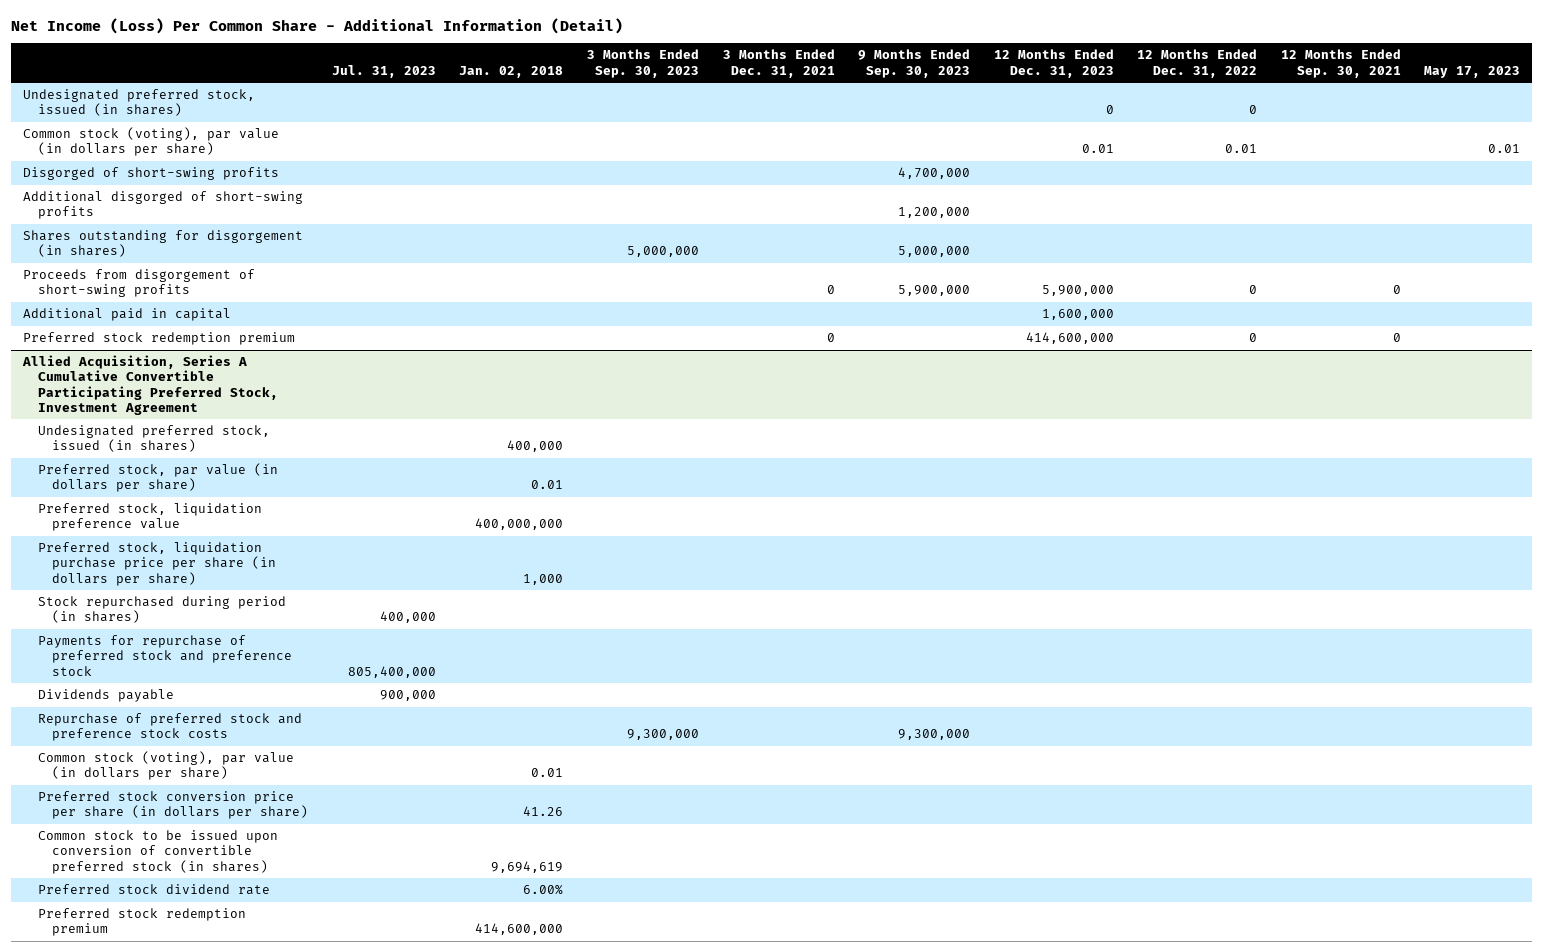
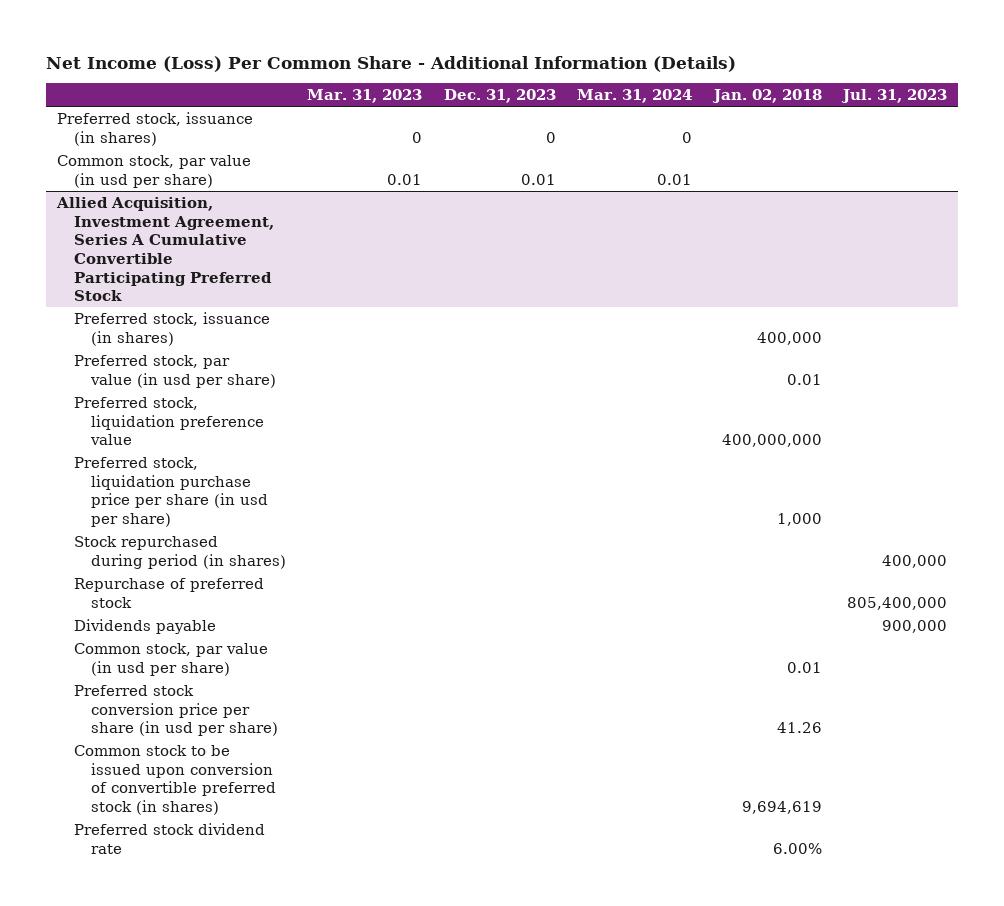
[11,17,624,34] Net Income (Loss) Per Common Share - Additional Information (Detail) -> [46,55,737,72] Net Income (Loss) Per Common Share - Additional Information (Details)
[586,49,699,78] 3 Months Ended Sep. 30, 2023 -> none
[722,49,835,78] 3 Months Ended Dec. 31, 2021 -> none
[858,49,971,78] 9 Months Ended Sep. 30, 2023 -> none
[993,49,1114,78] 12 Months Ended Dec. 31, 2023 -> none
[1137,49,1258,78] 12 Months Ended Dec. 31, 2022 -> none
[1280,49,1401,78] 12 Months Ended Sep. 30, 2021 -> none
[1424,65,1521,78] May 17, 2023 -> none
none -> [307,89,423,104] Mar. 31, 2023
none -> [443,89,556,104] Dec. 31, 2023
none -> [577,89,693,104] Mar. 31, 2024
[22,167,279,181] Disgorged of short-swing profits -> none
[22,191,303,220] Additional disgorged of short-swing profits -> none
[22,230,303,258] Shares outstanding for disgorgement (in shares) -> none
[22,269,255,298] Proceeds from disgorgement of short-swing profits -> none
[22,308,231,322] Additional paid in capital -> none
[22,332,295,346] Preferred stock redemption premium -> none
[22,89,255,117] Undesignated preferred stock, issued (in shares) -> [56,111,253,146] Preferred stock, issuance (in shares)
[22,127,279,157] Common stock (voting), par value (in dollars per share) -> [56,154,251,188] Common stock, par value (in usd per share)
[21,355,278,415] Allied Acquisition, Series A Cumulative Convertible Participating Preferred Stock, Investment Agreement -> [55,196,274,302] Allied Acquisition, Investment Agreement, Series A Cumulative Convertible Participating Preferred Stock
[37,425,270,453] Undesignated preferred stock, issued (in shares) -> [73,311,270,346] Preferred stock, issuance (in shares)
[37,463,278,493] Preferred stock, par value (in dollars per share) -> [73,354,276,388] Preferred stock, par value (in usd per share)
[37,542,277,586] Preferred stock, liquidation purchase price per share (in dollars per share) -> [73,456,268,527] Preferred stock, liquidation purchase price per share (in usd per share)
[37,635,293,676] Payments for repurchase of preferred stock and preference stock -> [73,577,264,608] Repurchase of preferred stock
[37,713,302,742] Repurchase of preferred stock and preference stock costs -> none
[37,751,294,781] Common stock (voting), par value (in dollars per share) -> [73,642,268,676] Common stock, par value (in usd per share)
[37,791,309,820] Preferred stock conversion price per share (in dollars per share) -> [73,684,278,737] Preferred stock conversion price per share (in usd per share)
[37,908,246,937] Preferred stock redemption premium -> none

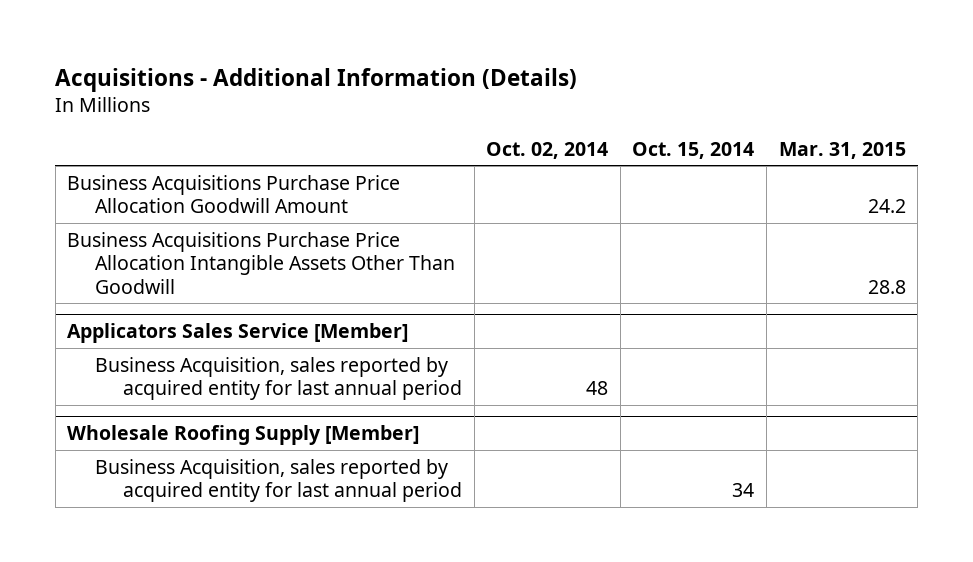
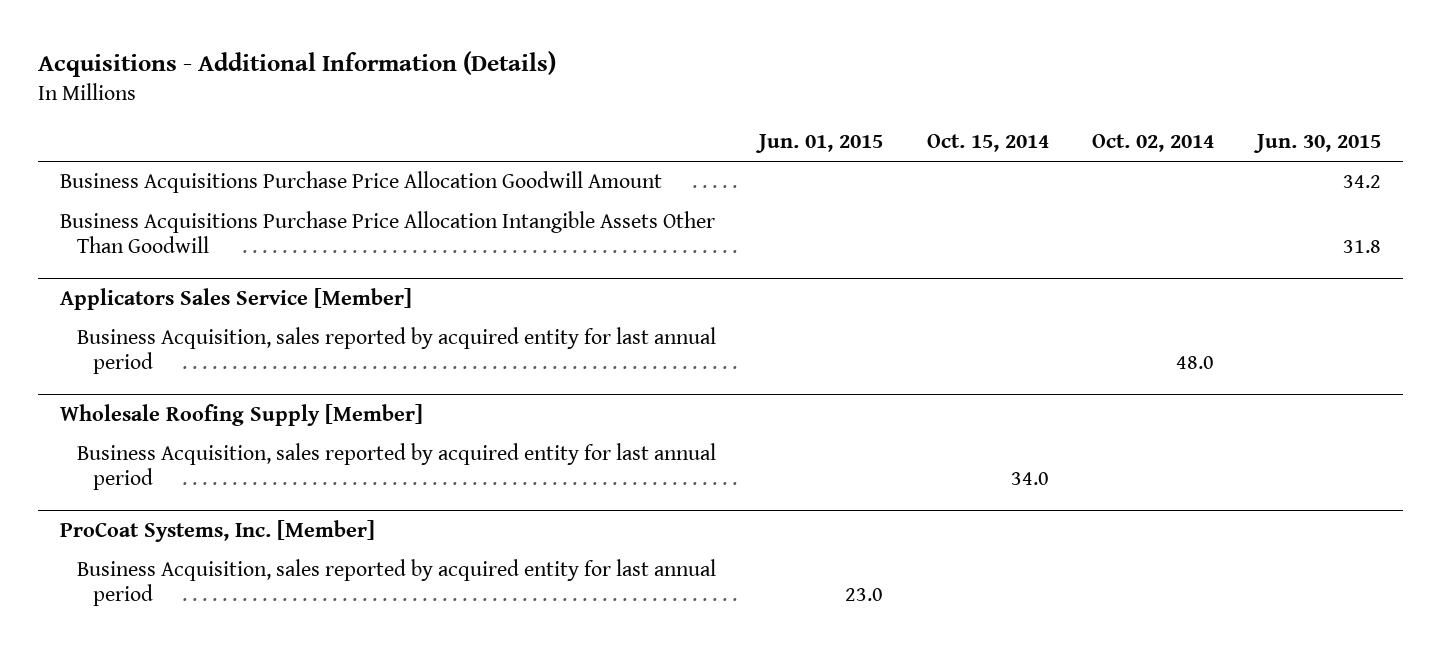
[778,141,906,159] Mar. 31, 2015 -> none
none -> [755,134,884,154] Jun. 01, 2015
none -> [1253,134,1382,154] Jun. 30, 2015
[586,381,609,396] 48 -> [1176,356,1215,370] 48.0
[732,483,755,498] 34 -> [1010,472,1049,486] 34.0
none -> [60,519,376,542] ProCoat Systems, Inc. [Member]
none -> [76,559,716,607] Business Acquisition, sales reported by acquired entity for last annual period

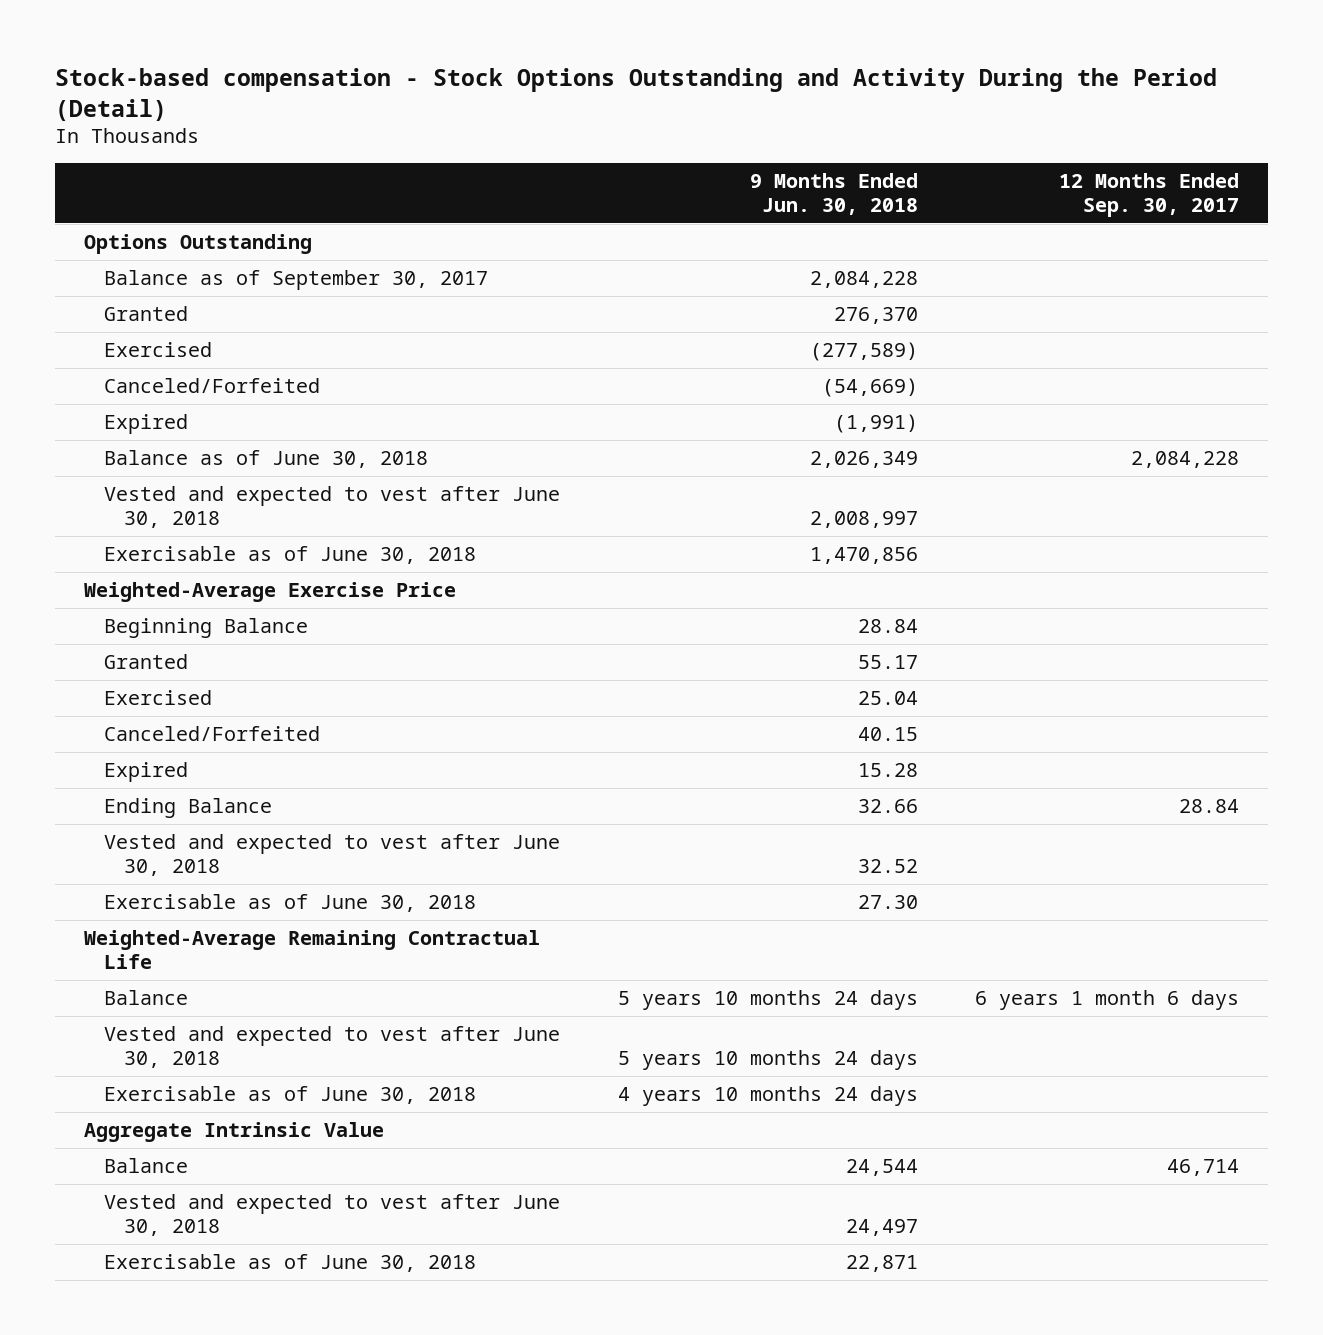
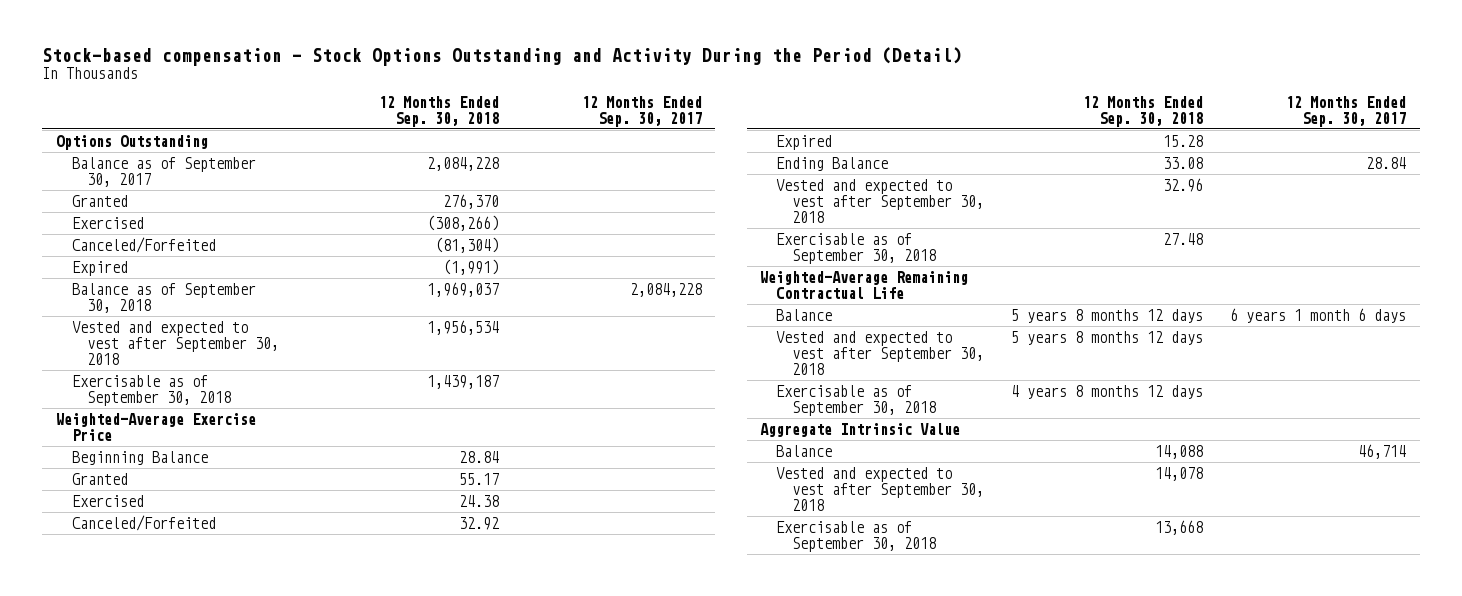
[749,173,918,215] 9 Months Ended Jun. 30, 2018 -> none
none -> [378,95,499,127] 12 Months Ended Sep. 30, 2018
[104,450,429,469] Balance as of June 30, 2018 -> [71,282,256,313] Balance as of September 30, 2018
[104,486,561,528] Vested and expected to vest after June 30, 2018 -> [71,320,280,365] Vested and expected to vest after September 30, 2018
[104,546,477,565] Exercisable as of June 30, 2018 -> [71,374,232,406] Exercisable as of September 30, 2018
[104,834,561,876] Vested and expected to vest after June 30, 2018 -> [776,178,984,223] Vested and expected to vest after September 30, 2018
[104,894,477,913] Exercisable as of June 30, 2018 -> [776,232,936,264] Exercisable as of September 30, 2018
[104,1026,561,1068] Vested and expected to vest after June 30, 2018 -> [776,330,984,375] Vested and expected to vest after September 30, 2018
[104,1086,477,1105] Exercisable as of June 30, 2018 -> [776,384,936,416] Exercisable as of September 30, 2018
[104,1194,561,1236] Vested and expected to vest after June 30, 2018 -> [776,466,984,511] Vested and expected to vest after September 30, 2018
[104,1254,477,1273] Exercisable as of June 30, 2018 -> [776,520,936,552] Exercisable as of September 30, 2018

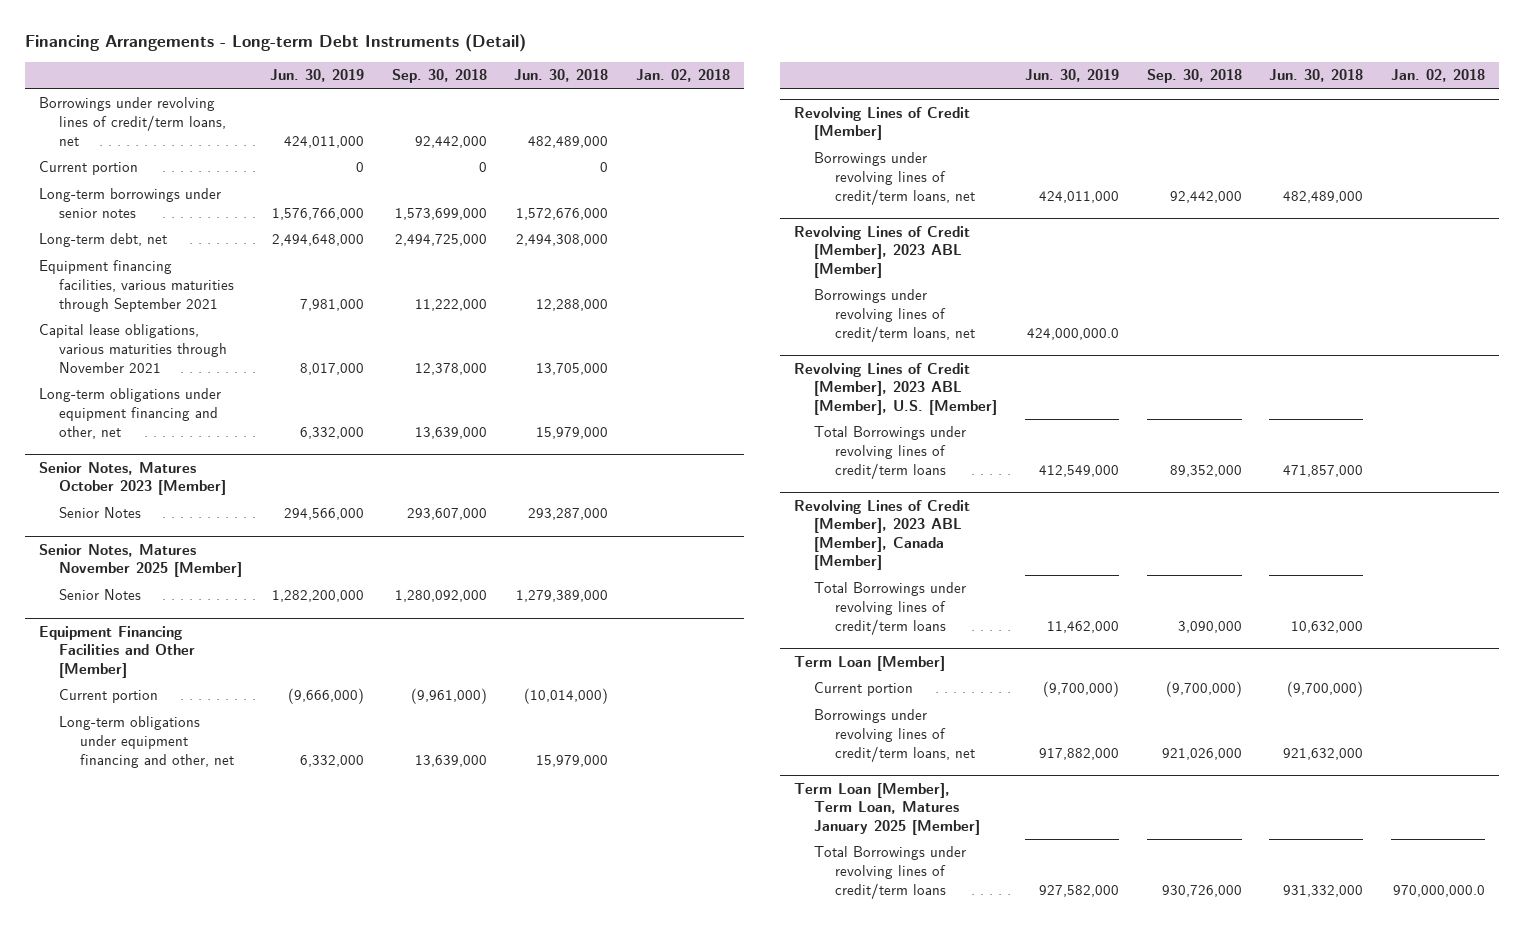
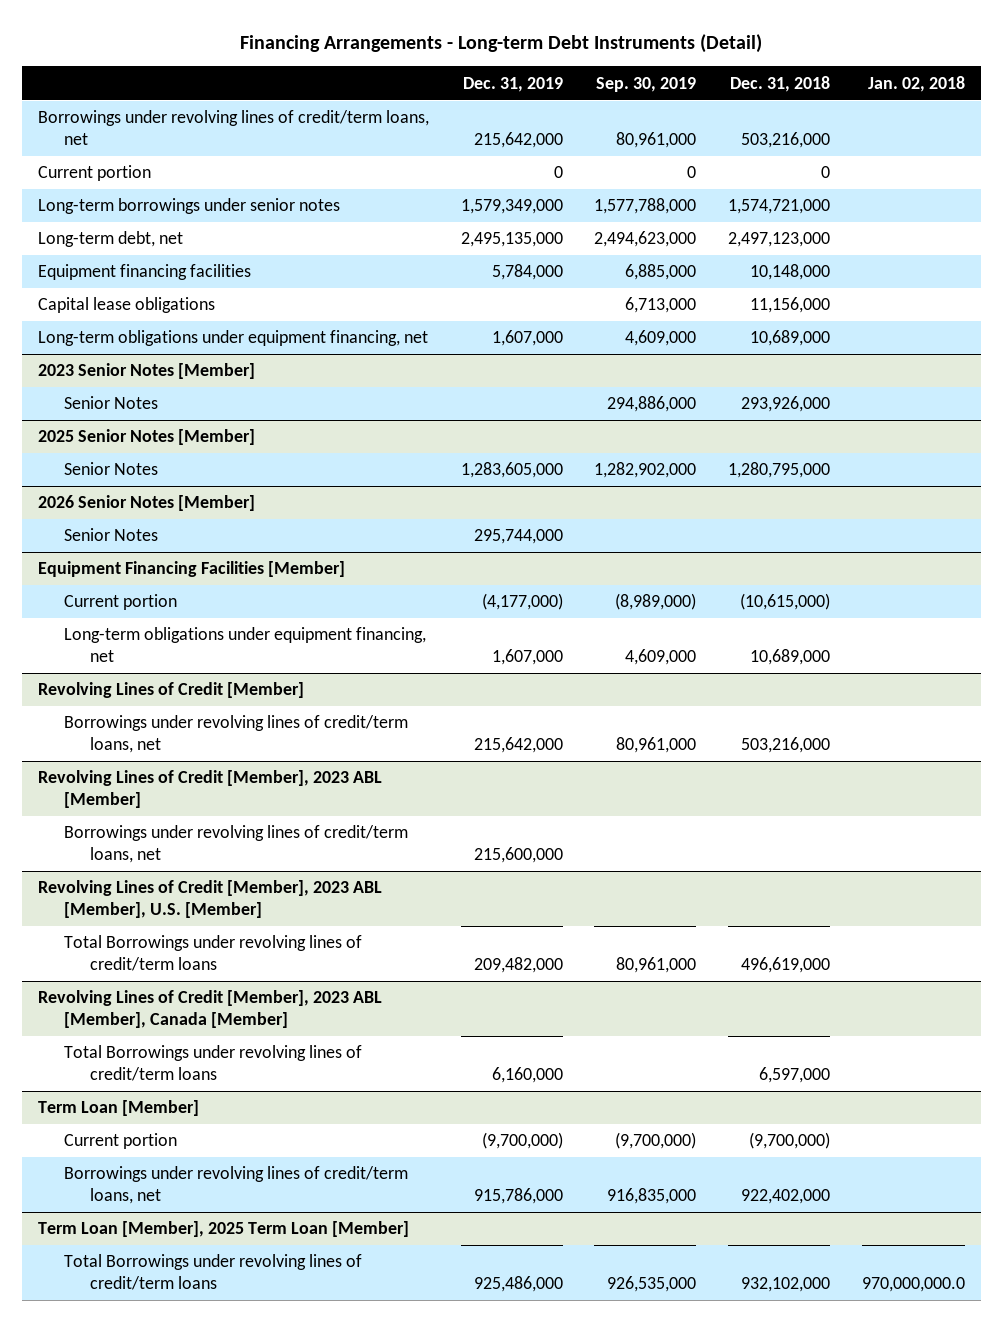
[269,69,364,83] Jun. 30, 2019 -> none
[391,69,487,84] Sep. 30, 2018 -> none
[514,69,609,83] Jun. 30, 2018 -> none
none -> [462,76,563,92] Dec. 31, 2019
none -> [596,76,697,92] Sep. 30, 2019
none -> [730,75,831,92] Dec. 31, 2018
[38,260,235,312] Equipment financing facilities, various maturities through September 2021 -> [37,264,251,281] Equipment financing facilities
[38,324,228,373] Capital lease obligations, various maturities through November 2021 -> [37,297,215,314] Capital lease obligations
[38,388,221,439] Long-term obligations under equipment financing and other, net -> [37,330,428,347] Long-term obligations under equipment financing, net
[38,461,227,496] Senior Notes, Matures October 2023 [Member] -> [37,363,255,380] 2023 Senior Notes [Member]
[38,543,243,578] Senior Notes, Matures November 2025 [Member] -> [37,429,255,446] 2025 Senior Notes [Member]
[38,625,196,678] Equipment Financing Facilities and Other [Member] -> none
[59,689,159,704] Current portion -> none
[59,716,234,768] Long-term obligations under equipment financing and other, net -> none
none -> [37,495,255,512] 2026 Senior Notes [Member]
none -> [64,528,159,542] Senior Notes
none -> [37,561,345,578] Equipment Financing Facilities [Member]
none -> [64,594,178,611] Current portion
none -> [64,627,427,662] Long-term obligations under equipment financing, net
[793,782,981,835] Term Loan [Member], Term Loan, Matures January 2025 [Member] -> [37,1221,409,1238] Term Loan [Member], 2025 Term Loan [Member]

